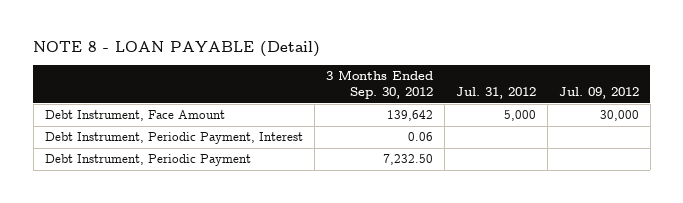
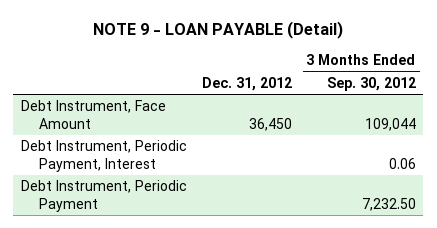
[33,41,321,58] NOTE 8 - LOAN PAYABLE (Detail) -> [93,20,344,39] NOTE 9 - LOAN PAYABLE (Detail)
[455,86,536,99] Jul. 31, 2012 -> none
[558,86,639,99] Jul. 09, 2012 -> none
none -> [201,77,292,92] Dec. 31, 2012
[386,110,433,122] 139,642 -> [364,117,416,131] 109,044

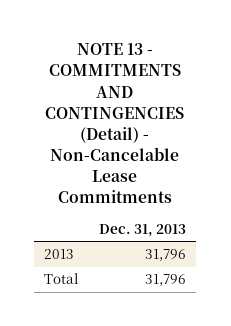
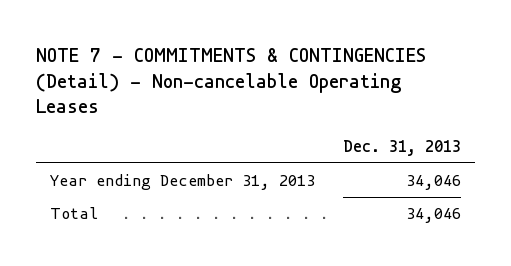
[45,43,185,204] NOTE 13 - COMMITMENTS AND CONTINGENCIES (Detail) - Non-Cancelable Lease Commitments -> [36,47,427,114] NOTE 7 - COMMITMENTS & CONTINGENCIES (Detail) - Non-cancelable Operating Leases
[44,249,75,260] 2013 -> [50,174,316,191] Year ending December 31, 2013
[145,249,187,262] 31,796 -> [405,175,461,191] 34,046
[145,274,187,287] 31,796 -> [405,208,461,224] 34,046

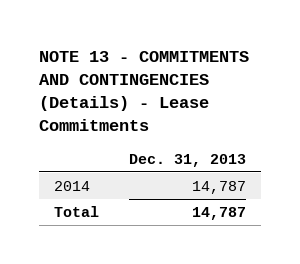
[36,47,427,114] NOTE 7 - COMMITMENTS & CONTINGENCIES (Detail) - Non-cancelable Operating Leases -> [38,50,249,132] NOTE 13 - COMMITMENTS AND CONTINGENCIES (Details) - Lease Commitments
[50,174,316,191] Year ending December 31, 2013 -> none
none -> [53,180,90,191] 2014
[405,208,461,224] 34,046 -> [192,206,247,220] 14,787

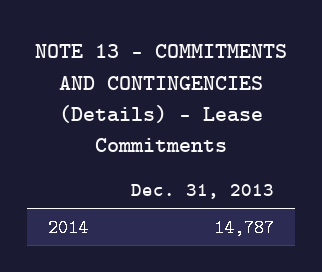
[53,205,99,217] Total -> none

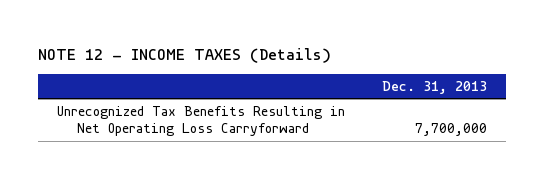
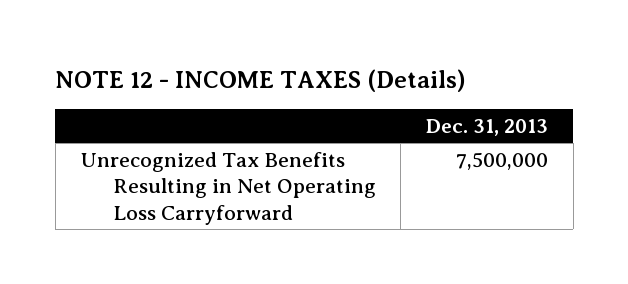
[415,123,488,137] 7,700,000 -> [455,151,548,170] 7,500,000

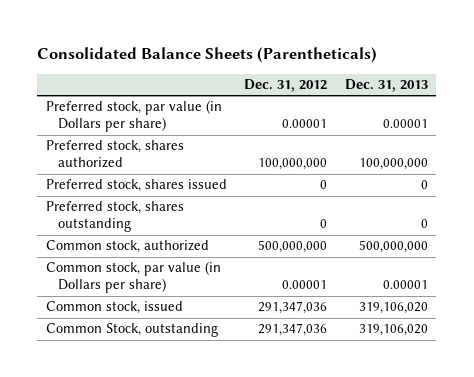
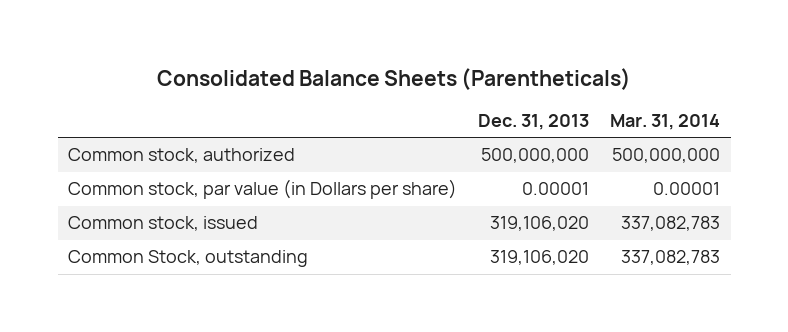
[244,79,328,93] Dec. 31, 2012 -> none
none -> [610,114,721,131] Mar. 31, 2014
[45,100,222,133] Preferred stock, par value (in Dollars per share) -> none
[45,140,184,169] Preferred stock, shares authorized -> none
[45,179,227,193] Preferred stock, shares issued -> none
[45,201,184,233] Preferred stock, shares outstanding -> none

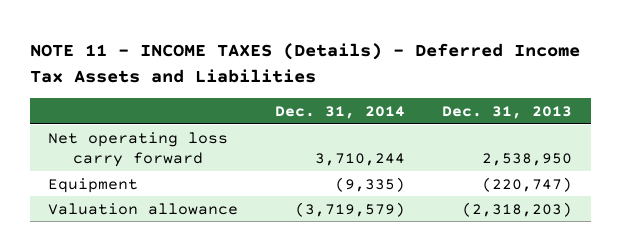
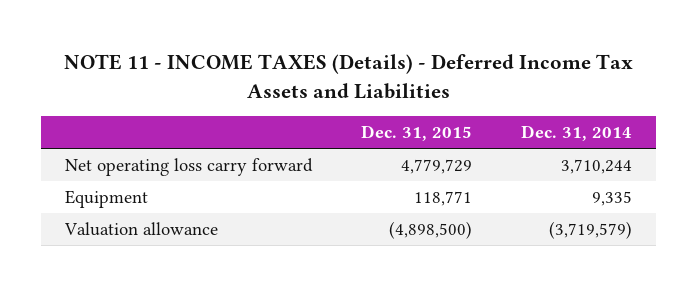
[442,105,573,119] Dec. 31, 2013 -> none
none -> [361,125,473,142] Dec. 31, 2015
[335,176,406,192] (9,335) -> [591,191,632,207] 9,335

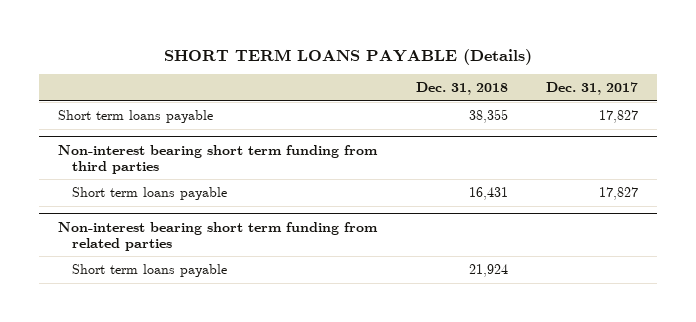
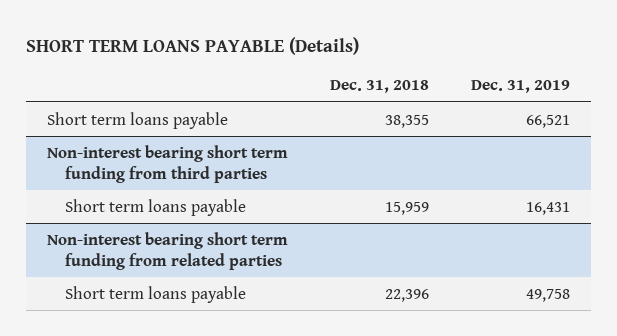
[546,82,639,96] Dec. 31, 2017 -> none
none -> [470,80,570,94] Dec. 31, 2019
[468,187,508,201] 16,431 -> [384,201,429,215] 15,959
[468,264,508,278] 21,924 -> [384,288,429,302] 22,396

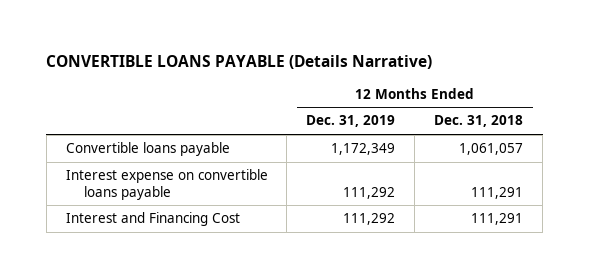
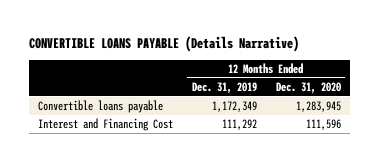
[434,115,524,128] Dec. 31, 2018 -> none
none -> [275,82,341,95] Dec. 31, 2020
[65,169,268,200] Interest expense on convertible loans payable -> none

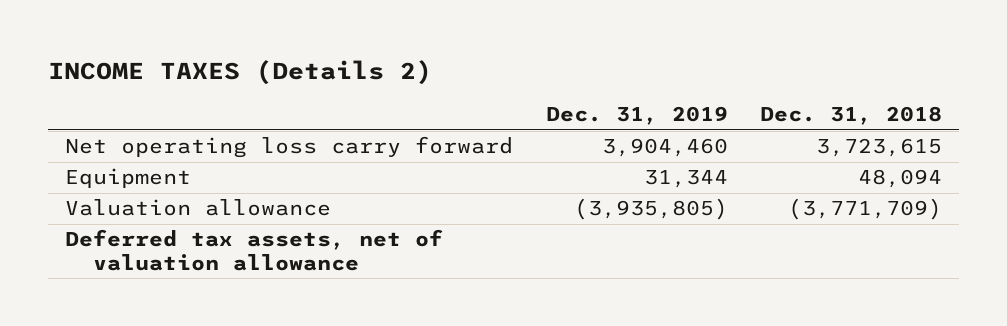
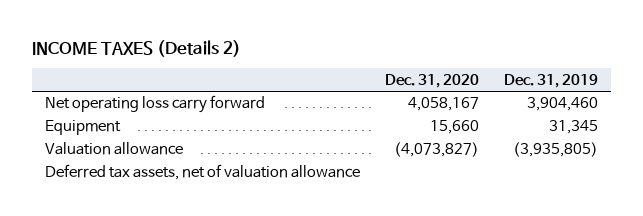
[760,106,943,126] Dec. 31, 2018 -> none
none -> [384,73,479,88] Dec. 31, 2020
[643,170,728,189] 31,344 -> [549,120,599,135] 31,345

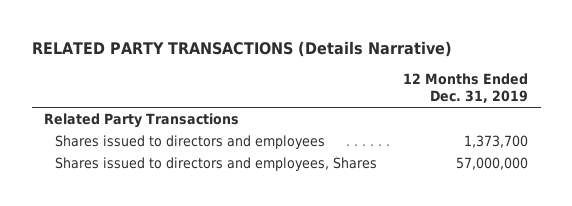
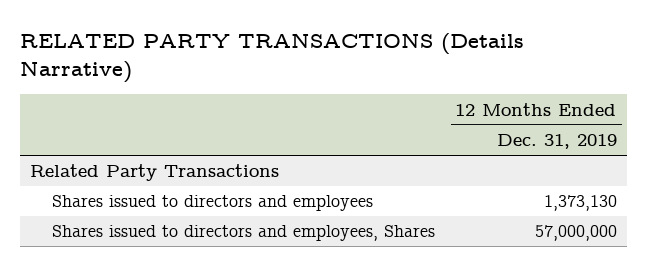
[463,135,528,149] 1,373,700 -> [543,195,617,212] 1,373,130

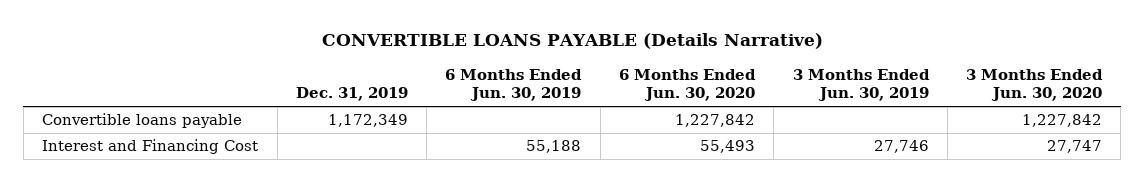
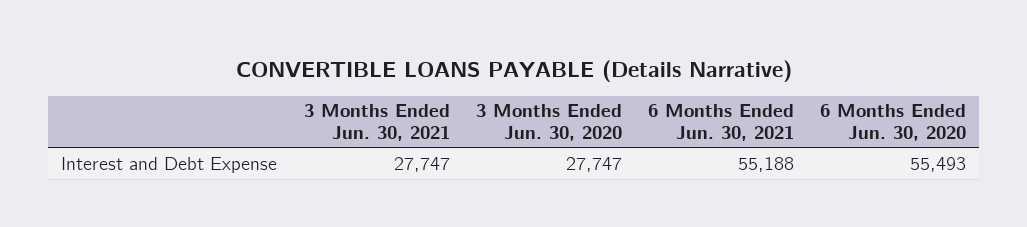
[295,87,408,102] Dec. 31, 2019 -> none
[445,68,583,102] 6 Months Ended Jun. 30, 2019 -> none
[792,68,930,102] 3 Months Ended Jun. 30, 2019 -> none
none -> [303,104,450,142] 3 Months Ended Jun. 30, 2021
none -> [647,104,794,142] 6 Months Ended Jun. 30, 2021
[42,113,243,129] Convertible loans payable -> none
[42,139,259,155] Interest and Financing Cost -> [61,157,278,174] Interest and Debt Expense

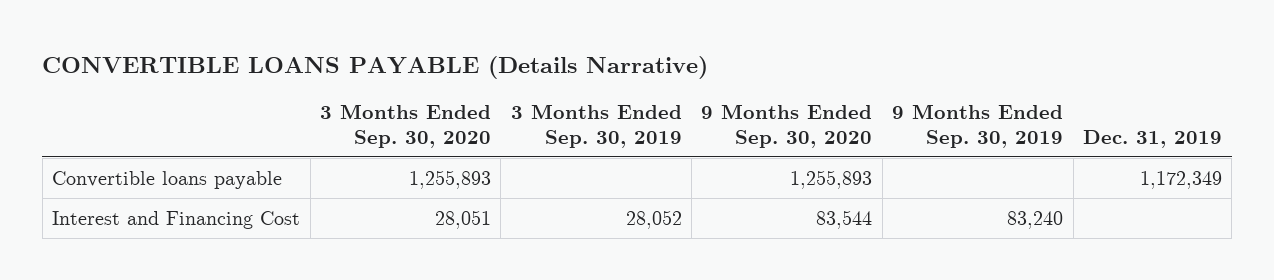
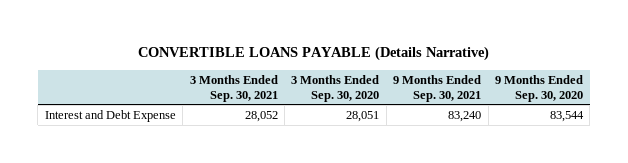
[510,103,682,148] 3 Months Ended Sep. 30, 2019 -> none
[892,103,1064,148] 9 Months Ended Sep. 30, 2019 -> none
[1082,129,1222,148] Dec. 31, 2019 -> none
none -> [189,74,278,102] 3 Months Ended Sep. 30, 2021
none -> [393,74,482,102] 9 Months Ended Sep. 30, 2021
[52,170,283,189] Convertible loans payable -> none
[52,210,301,229] Interest and Financing Cost -> [44,109,176,122] Interest and Debt Expense

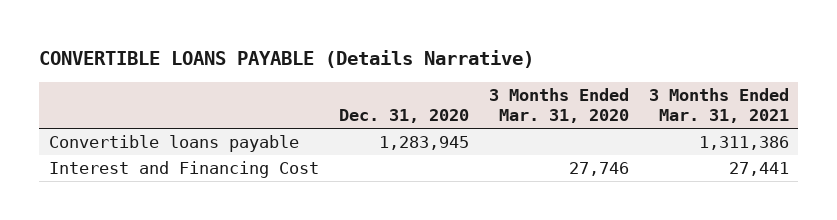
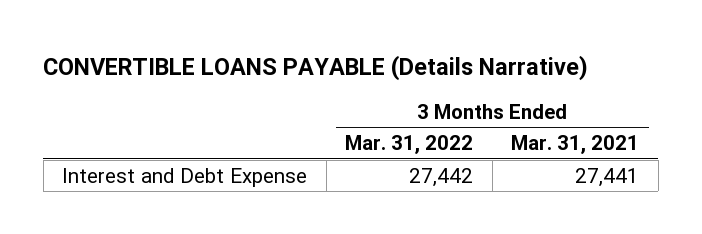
[338,109,469,124] Dec. 31, 2020 -> none
[488,87,629,124] 3 Months Ended Mar. 31, 2020 -> none
none -> [345,135,474,155] Mar. 31, 2022
[48,134,299,152] Convertible loans payable -> none
[48,160,319,178] Interest and Financing Cost -> [62,168,308,188] Interest and Debt Expense

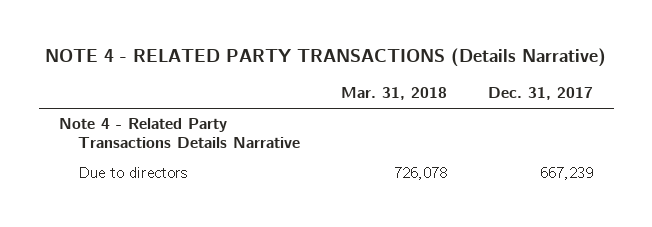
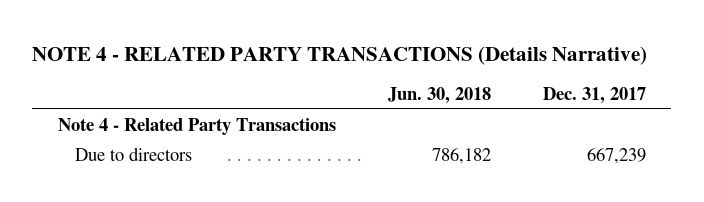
[340,87,447,101] Mar. 31, 2018 -> none
none -> [387,87,491,105] Jun. 30, 2018
[59,118,300,149] Note 4 - Related Party Transactions Details Narrative -> [58,117,337,135] Note 4 - Related Party Transactions

